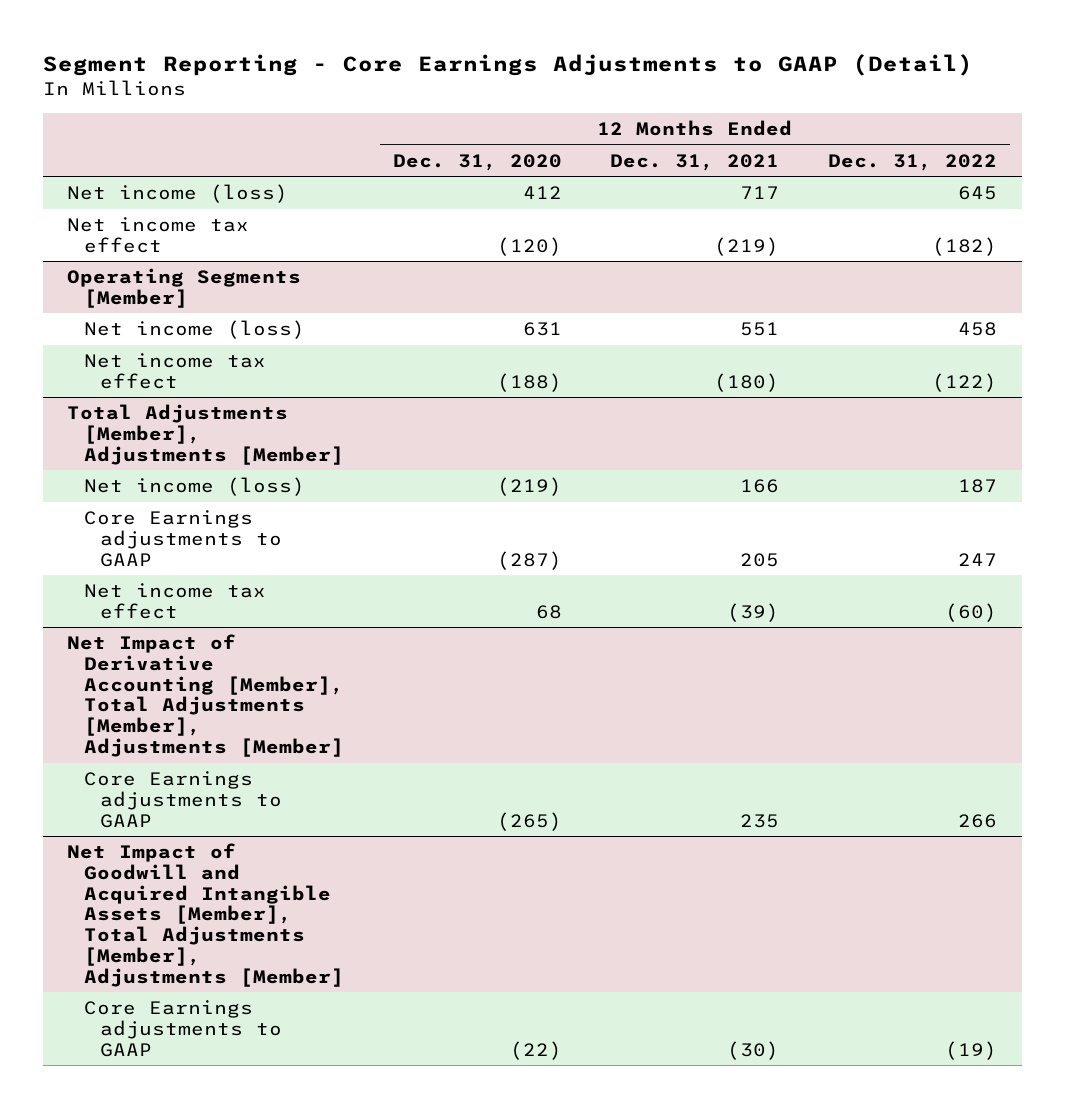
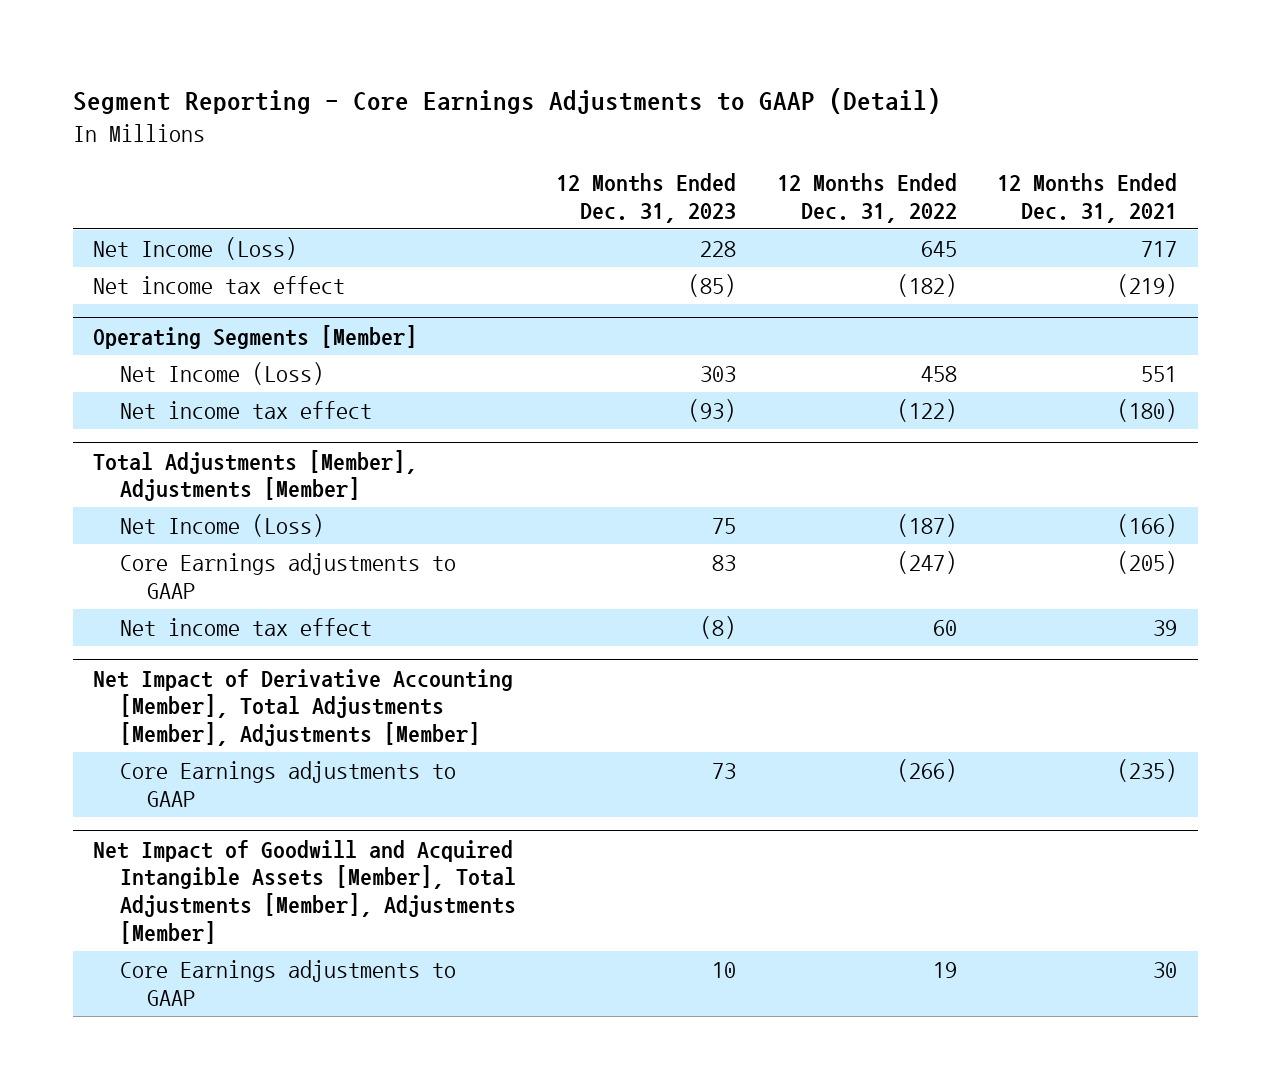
[392,153,562,171] Dec. 31, 2020 -> none
none -> [556,172,737,223] 12 Months Ended Dec. 31, 2023
[67,184,289,204] Net income (loss) -> [92,236,297,260] Net Income (Loss)
[83,320,305,340] Net income (loss) -> [119,361,324,385] Net Income (Loss)
[83,477,305,497] Net income (loss) -> [119,513,324,537] Net Income (Loss)
[740,479,780,494] 166 -> [1117,513,1178,537] (166)
[958,479,998,494] 187 -> [896,513,957,537] (187)
[740,552,780,567] 205 -> [1117,550,1178,574] (205)
[958,552,998,566] 247 -> [896,550,957,574] (247)
[727,602,780,622] (39) -> [1153,619,1178,636] 39
[945,602,998,622] (60) -> [932,619,957,636] 60
[740,813,780,828] 235 -> [1117,758,1178,782] (235)
[958,813,998,828] 266 -> [896,758,957,782] (266)
[727,1040,780,1060] (30) -> [1153,961,1178,978] 30
[945,1040,998,1060] (19) -> [932,961,957,978] 19

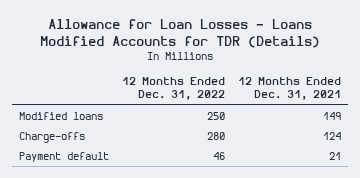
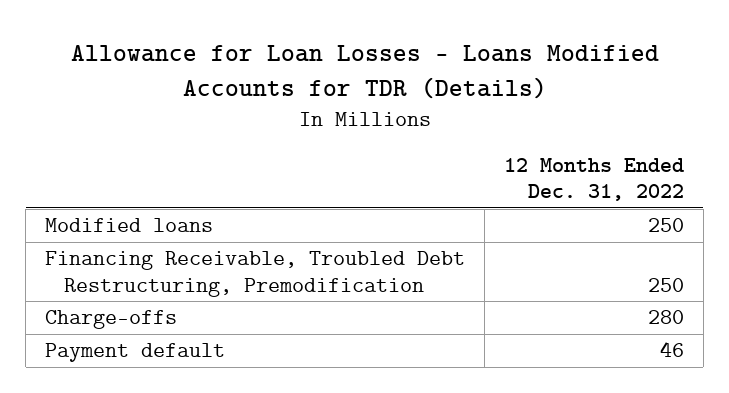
[238,76,342,101] 12 Months Ended Dec. 31, 2021 -> none
none -> [45,251,466,297] Financing Receivable, Troubled Debt Restructuring, Premodification

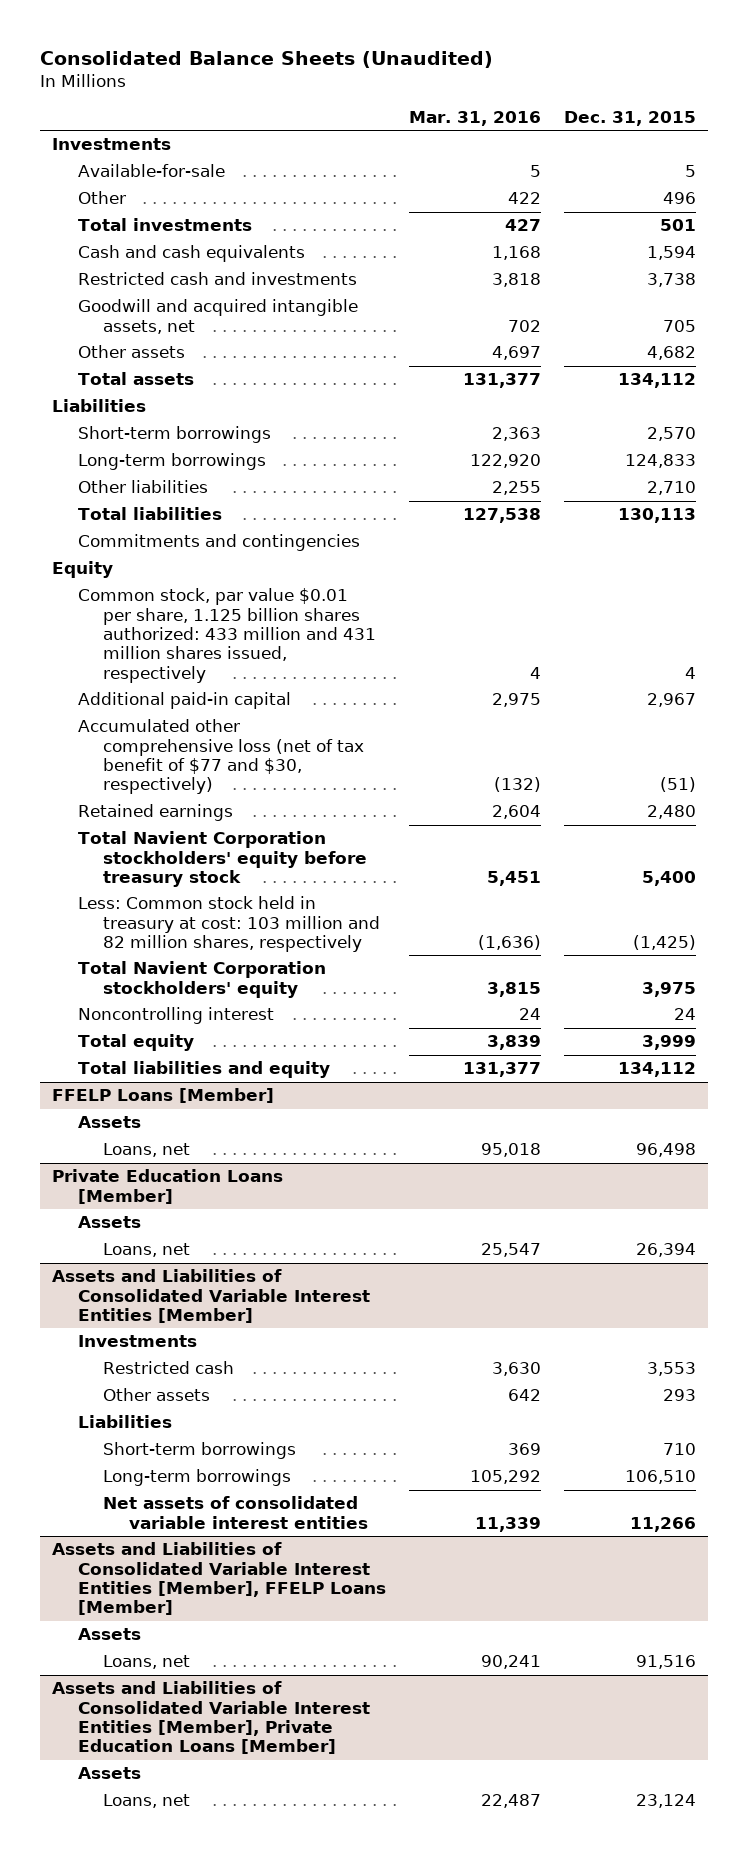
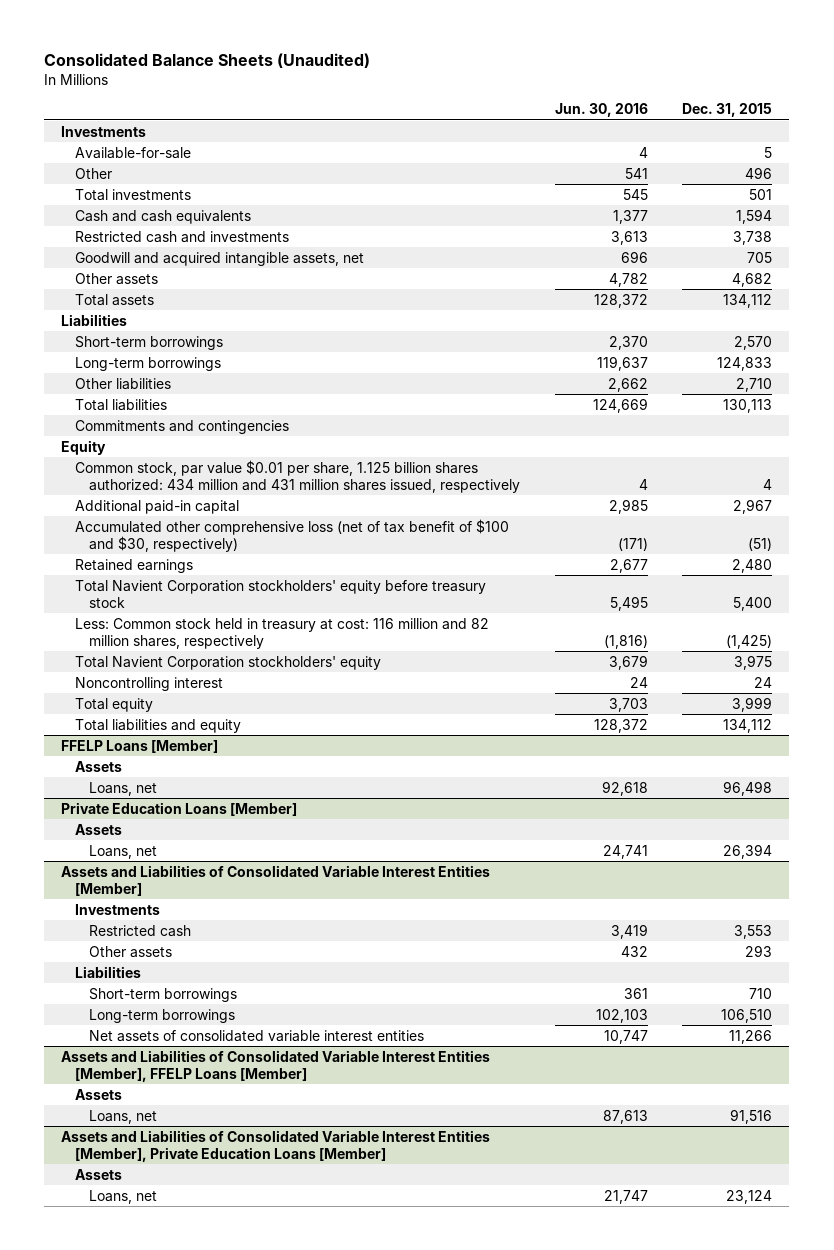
[408,111,541,127] Mar. 31, 2016 -> none
none -> [554,103,648,118] Jun. 30, 2016
[77,588,377,683] Common stock, par value $0.01 per share, 1.125 billion shares authorized: 433 million and 431 million shares issued, respectively -> [75,459,520,493] Common stock, par value $0.01 per share, 1.125 billion shares authorized: 434 million and 431 million shares issued, respectively
[77,719,365,795] Accumulated other comprehensive loss (net of tax benefit of $77 and $30, respectively) -> [75,518,510,552] Accumulated other comprehensive loss (net of tax benefit of $100 and $30, respectively)
[77,896,381,952] Less: Common stock held in treasury at cost: 103 million and 82 million shares, respectively -> [75,617,490,649] Less: Common stock held in treasury at cost: 116 million and 82 million shares, respectively

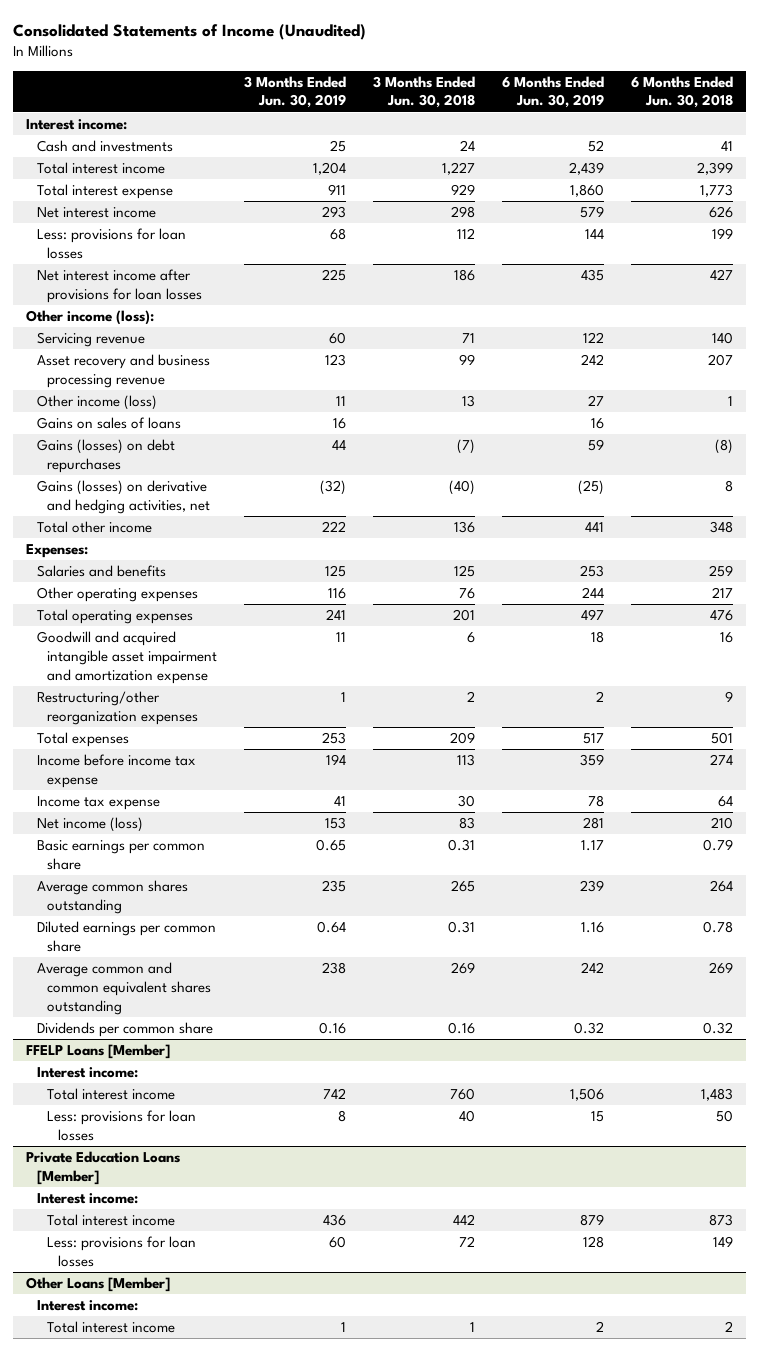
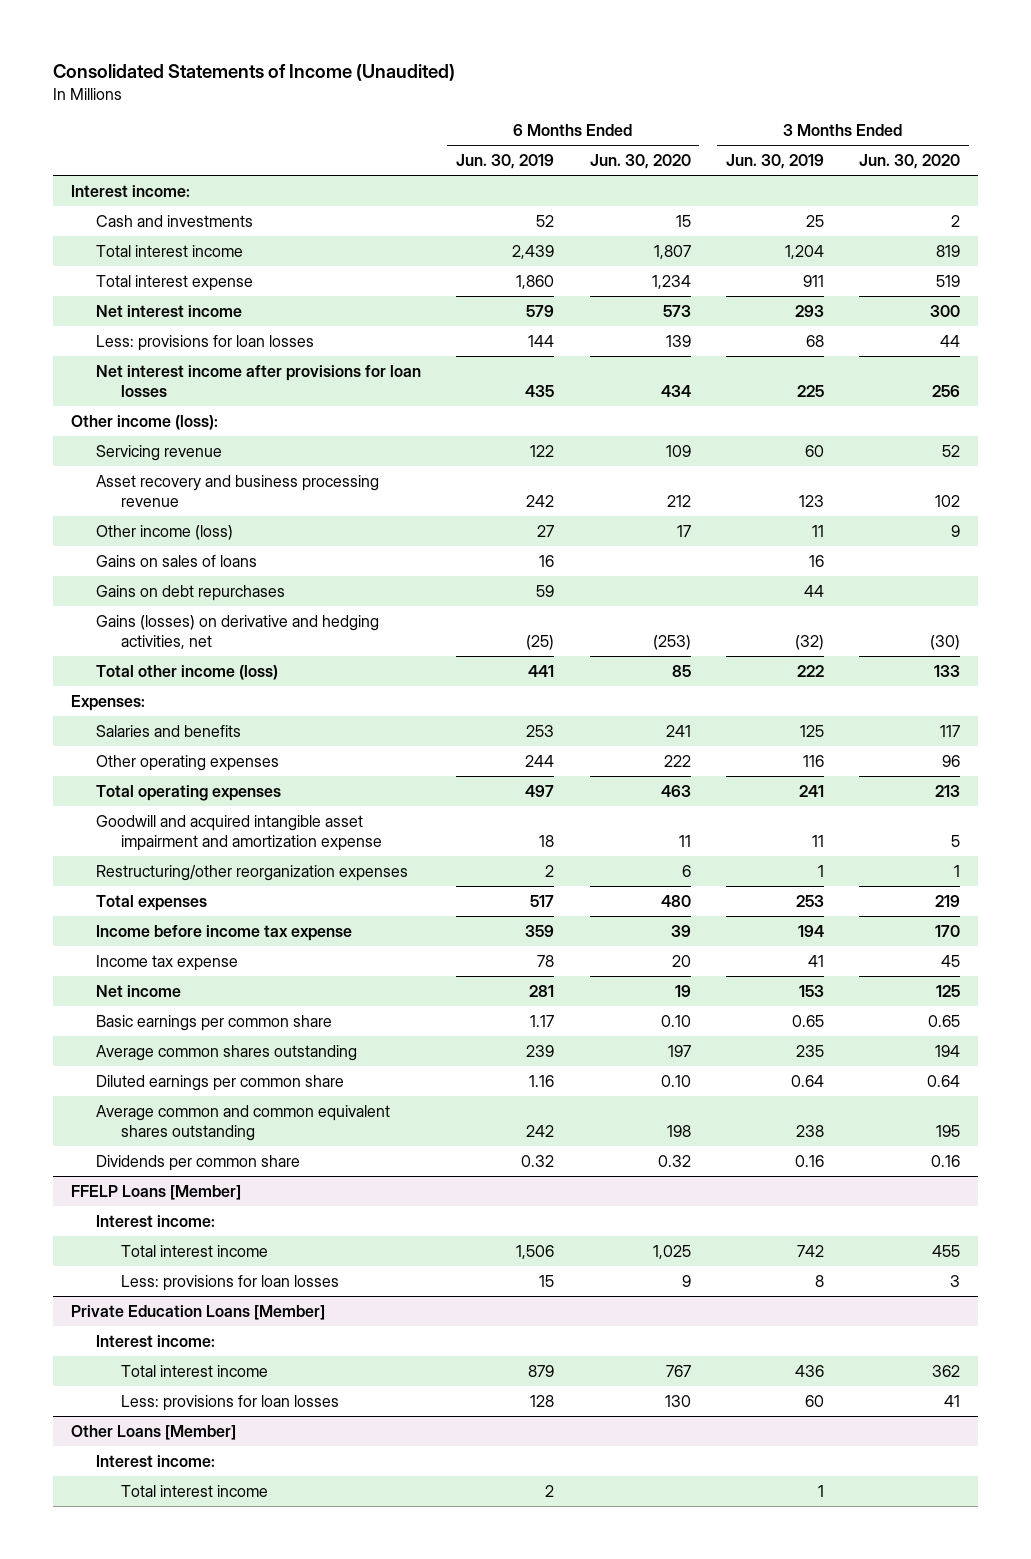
[373,75,476,109] 3 Months Ended Jun. 30, 2018 -> none
[630,75,733,109] 6 Months Ended Jun. 30, 2018 -> none
none -> [589,154,691,170] Jun. 30, 2020
none -> [859,154,961,170] Jun. 30, 2020
[36,439,175,473] Gains (losses) on debt repurchases -> [95,584,285,601] Gains on debt repurchases
[36,521,152,534] Total other income -> [95,664,278,680] Total other income (loss)
[36,817,143,833] Net income (loss) -> [95,984,181,997] Net income

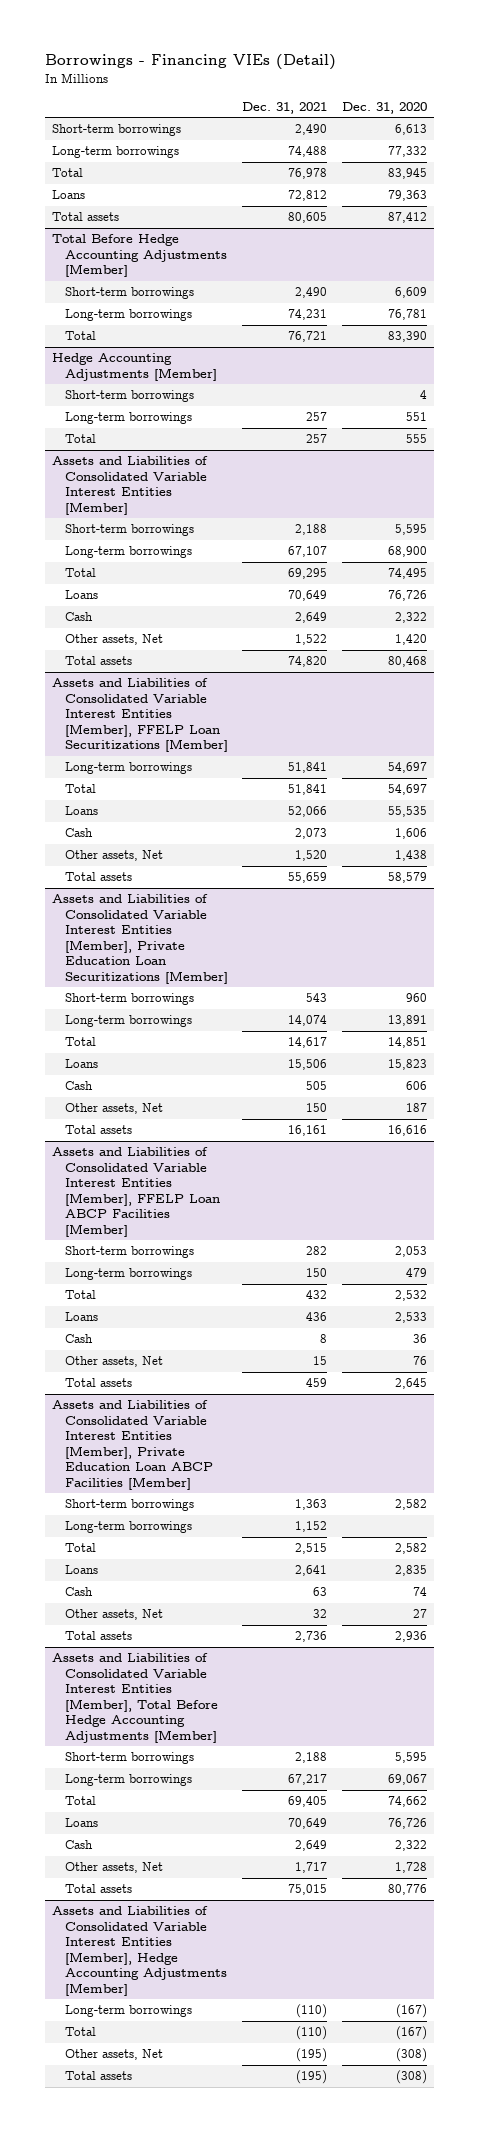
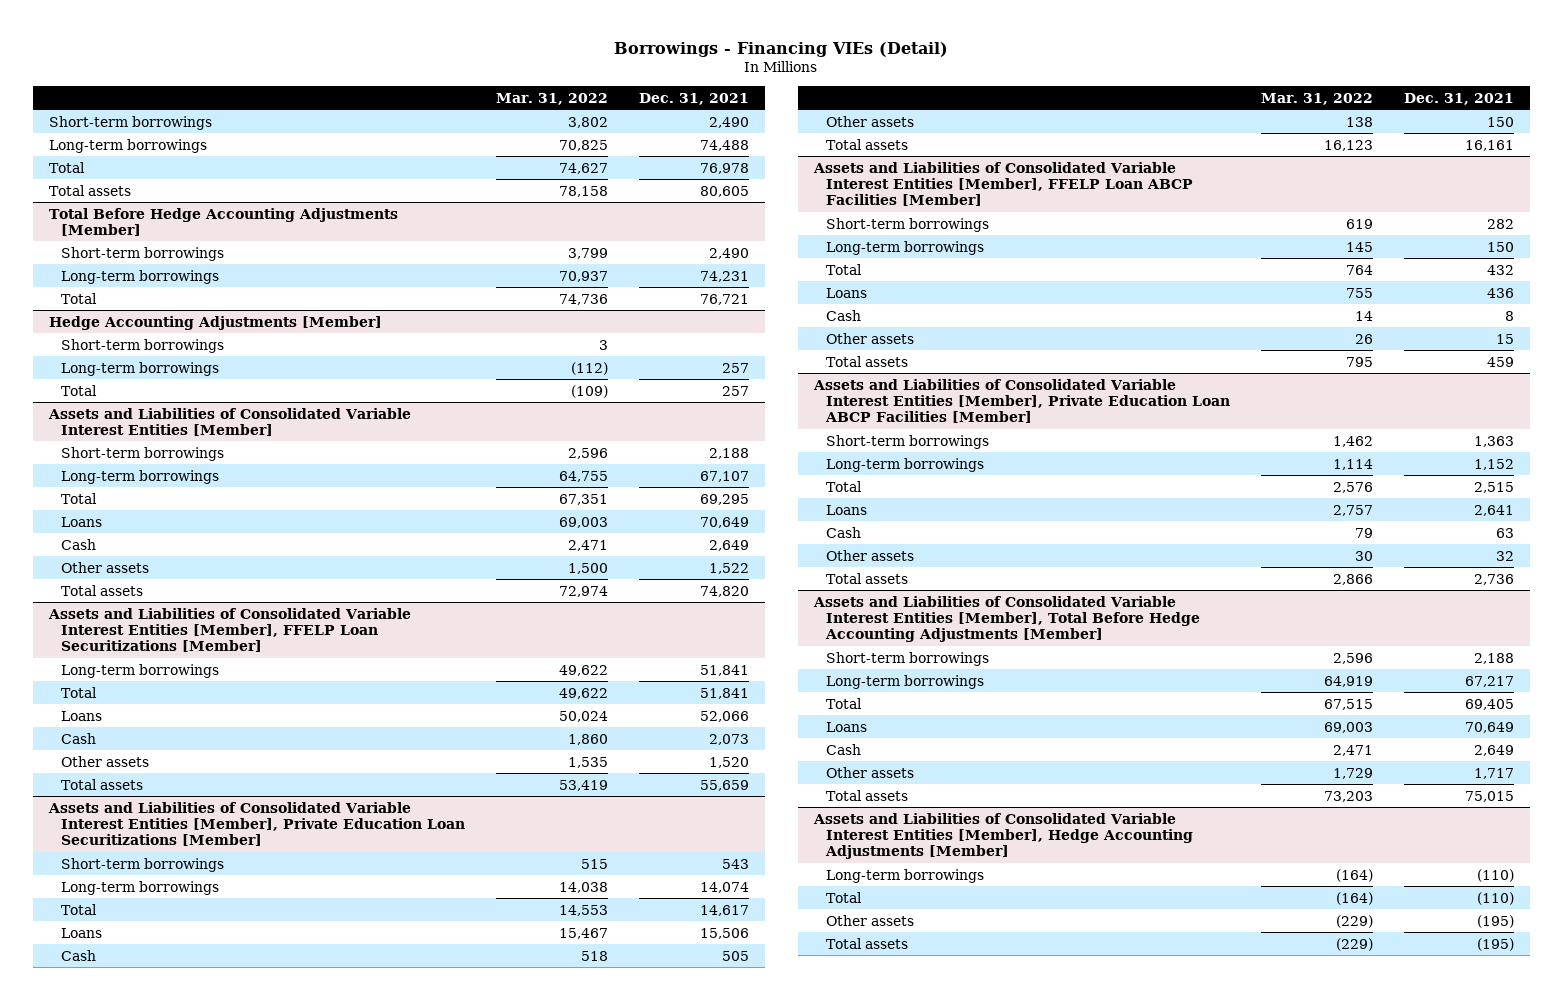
[341,102,427,115] Dec. 31, 2020 -> none
none -> [495,92,608,105] Mar. 31, 2022
[51,190,85,200] Loans -> none
[65,634,164,646] Other assets, Net -> [60,561,149,573] Other assets
[65,850,164,862] Other assets, Net -> [60,755,149,767] Other assets
[65,1103,164,1115] Other assets, Net -> [826,115,915,127] Other assets
[65,1356,164,1368] Other assets, Net -> [826,332,915,344] Other assets
[65,1609,164,1621] Other assets, Net -> [826,549,915,561] Other assets
[65,1862,164,1874] Other assets, Net -> [826,766,915,778] Other assets
[65,2049,164,2061] Other assets, Net -> [826,914,915,926] Other assets

